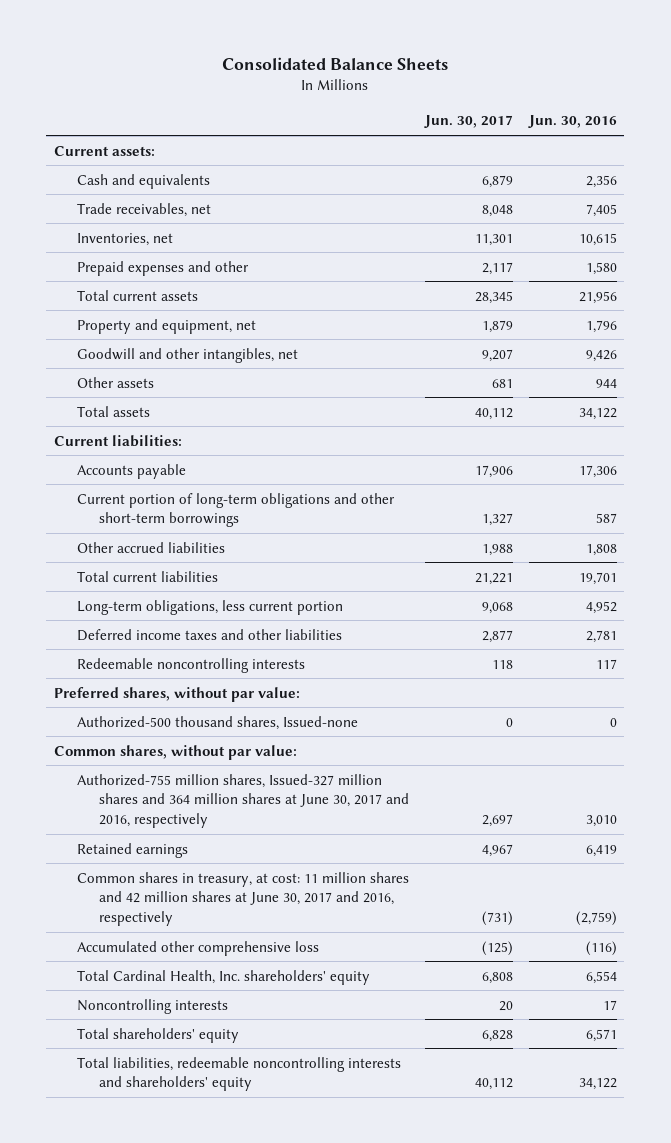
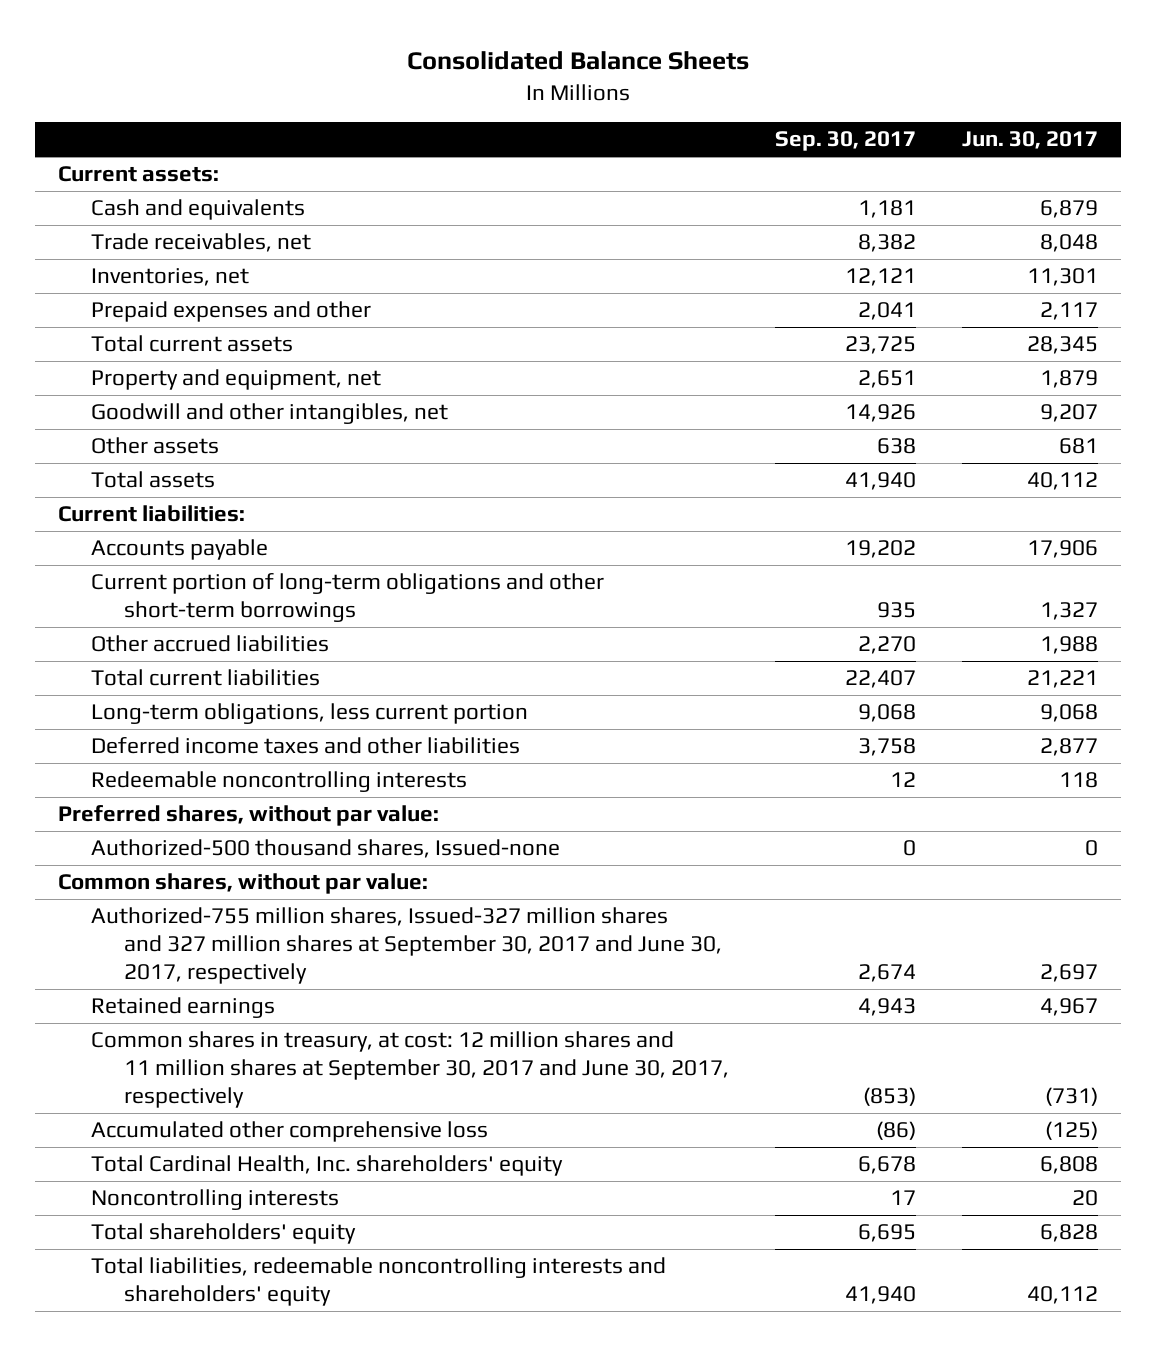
[527,115,617,129] Jun. 30, 2016 -> none
none -> [774,131,916,152] Sep. 30, 2017
[76,773,410,828] Authorized-755 million shares, Issued-327 million shares and 364 million shares at June 30, 2017 and 2016, respectively -> [90,907,722,985] Authorized-755 million shares, Issued-327 million shares and 327 million shares at September 30, 2017 and June 30, 2017, respectively
[76,871,409,926] Common shares in treasury, at cost: 11 million shares and 42 million shares at June 30, 2017 and 2016, respectively -> [90,1031,729,1109] Common shares in treasury, at cost: 12 million shares and 11 million shares at September 30, 2017 and June 30, 2017, respectively

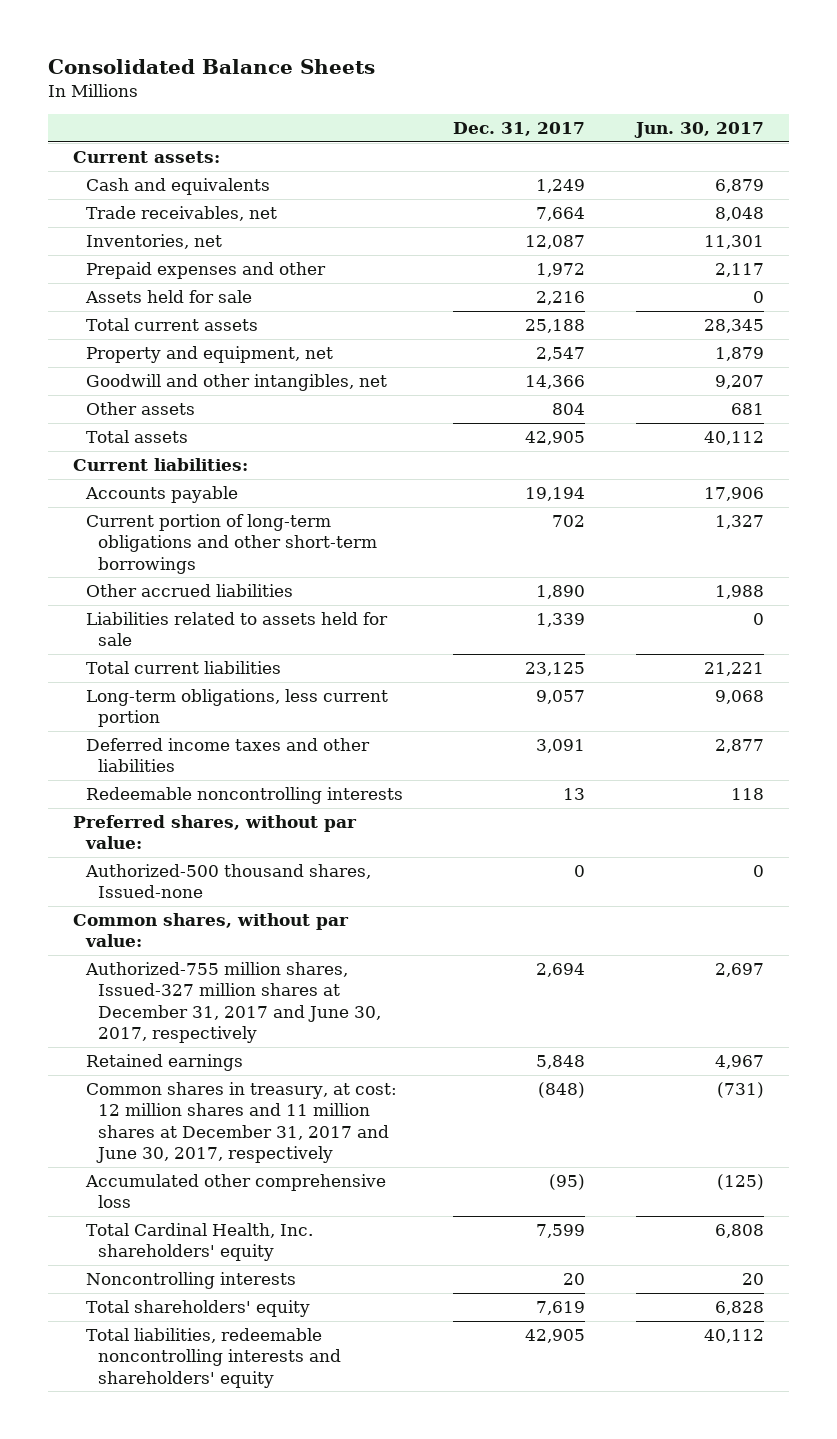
[774,131,916,152] Sep. 30, 2017 -> none
none -> [453,122,586,137] Dec. 31, 2017
none -> [84,290,252,304] Assets held for sale
none -> [85,612,388,647] Liabilities related to assets held for sale
[90,907,722,985] Authorized-755 million shares, Issued-327 million shares and 327 million shares at September 30, 2017 and June 30, 2017, respectively -> [84,962,382,1043] Authorized-755 million shares, Issued-327 million shares at December 31, 2017 and June 30, 2017, respectively
[90,1031,729,1109] Common shares in treasury, at cost: 12 million shares and 11 million shares at September 30, 2017 and June 30, 2017, respectively -> [85,1082,397,1163] Common shares in treasury, at cost: 12 million shares and 11 million shares at December 31, 2017 and June 30, 2017, respectively

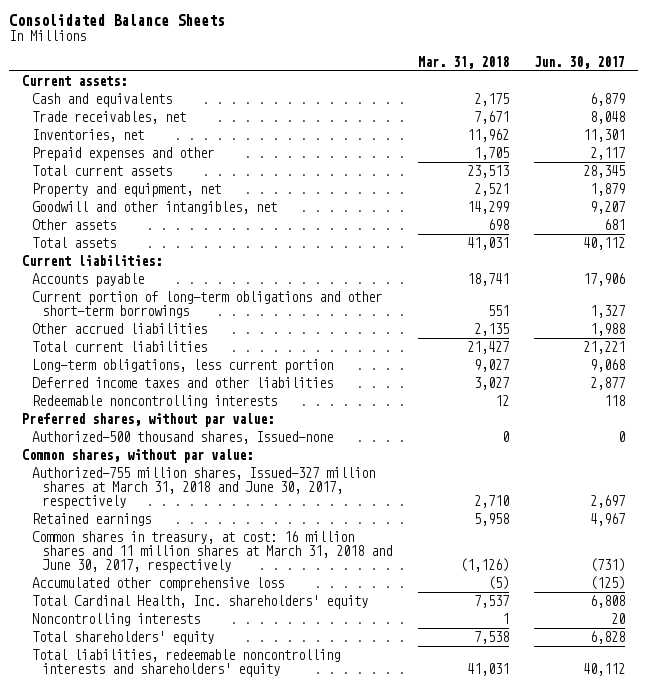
[453,122,586,137] Dec. 31, 2017 -> none
none -> [417,55,509,69] Mar. 31, 2018
[84,290,252,304] Assets held for sale -> none
[85,612,388,647] Liabilities related to assets held for sale -> none
[84,962,382,1043] Authorized-755 million shares, Issued-327 million shares at December 31, 2017 and June 30, 2017, respectively -> [32,467,376,510] Authorized-755 million shares, Issued-327 million shares at March 31, 2018 and June 30, 2017, respectively
[85,1082,397,1163] Common shares in treasury, at cost: 12 million shares and 11 million shares at December 31, 2017 and June 30, 2017, respectively -> [32,531,393,574] Common shares in treasury, at cost: 16 million shares and 11 million shares at March 31, 2018 and June 30, 2017, respectively

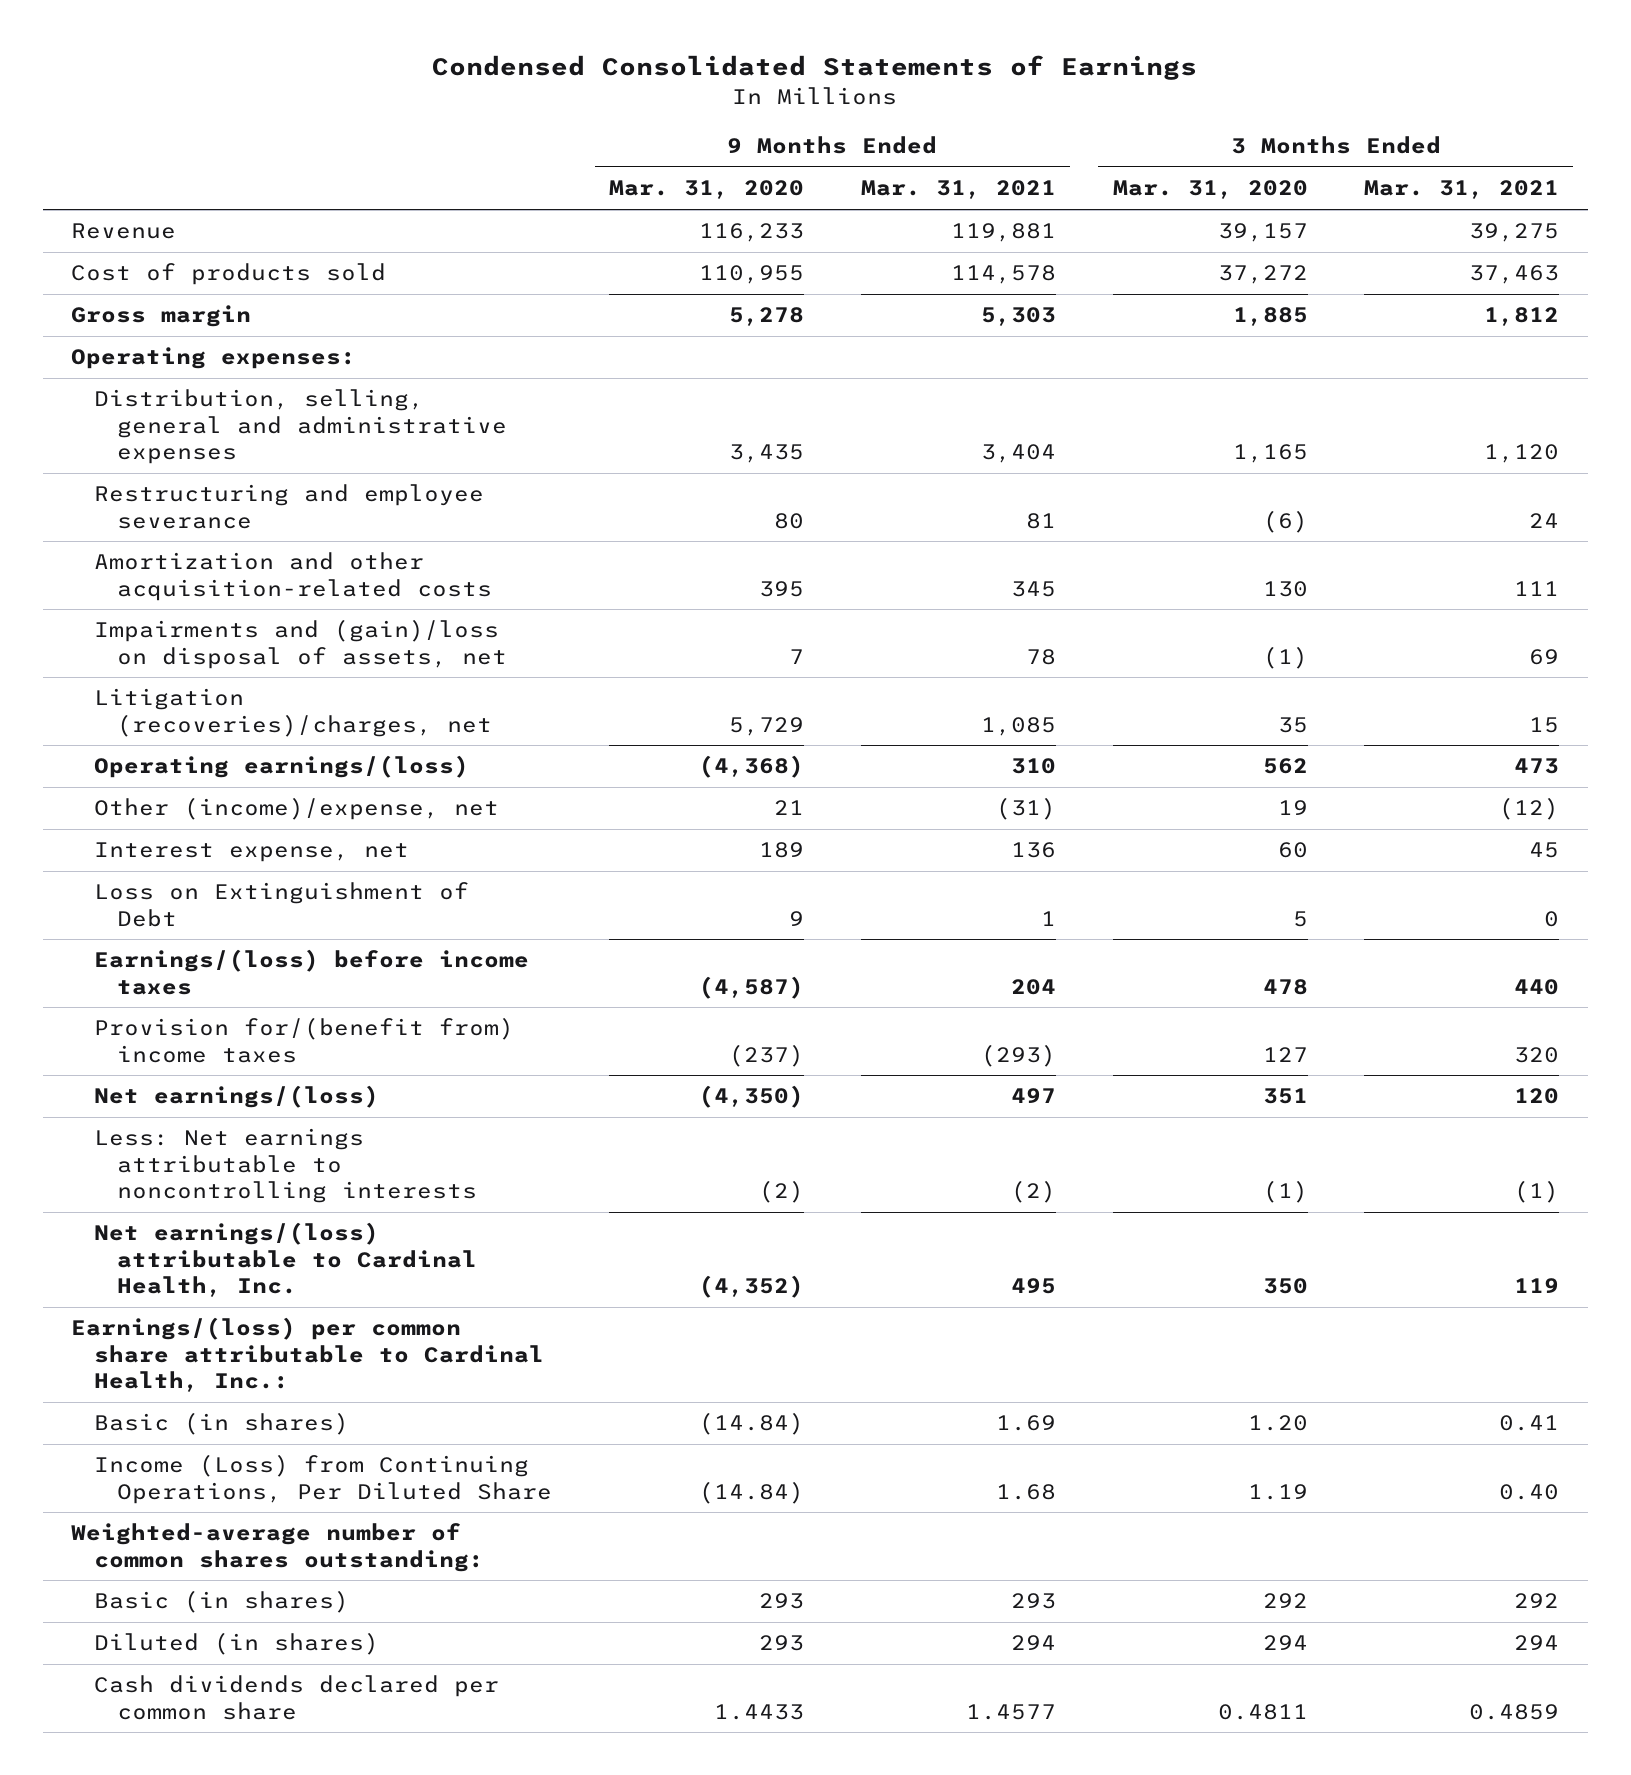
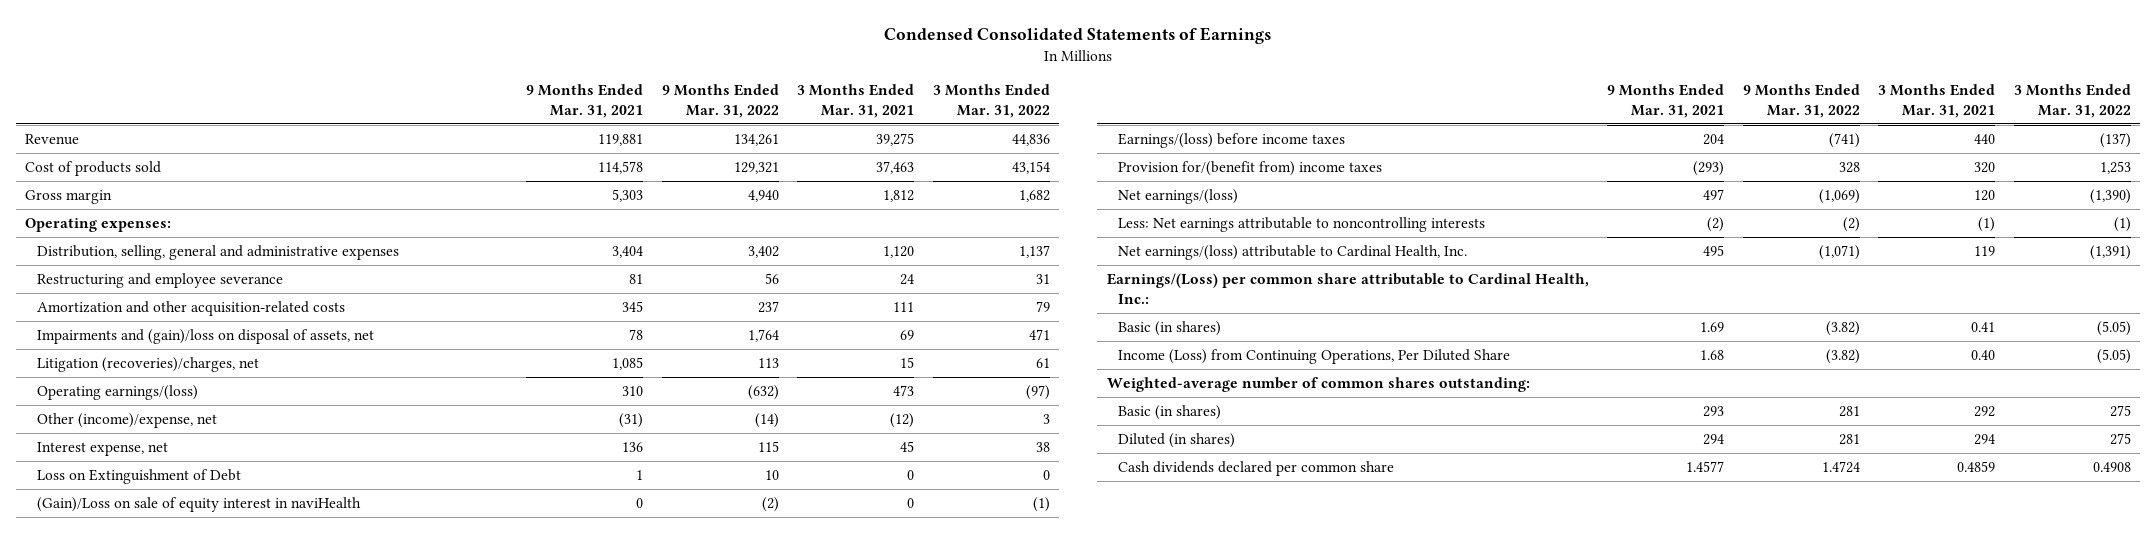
[609,180,805,200] Mar. 31, 2020 -> none
[1112,180,1308,200] Mar. 31, 2020 -> none
none -> [661,84,779,119] 9 Months Ended Mar. 31, 2022
none -> [932,84,1050,119] 3 Months Ended Mar. 31, 2022
none -> [36,496,361,512] (Gain)/Loss on sale of equity interest in naviHealth
[71,1317,545,1392] Earnings/(loss) per common share attributable to Cardinal Health, Inc.: -> [1106,272,1589,304] Earnings/(Loss) per common share attributable to Cardinal Health, Inc.:

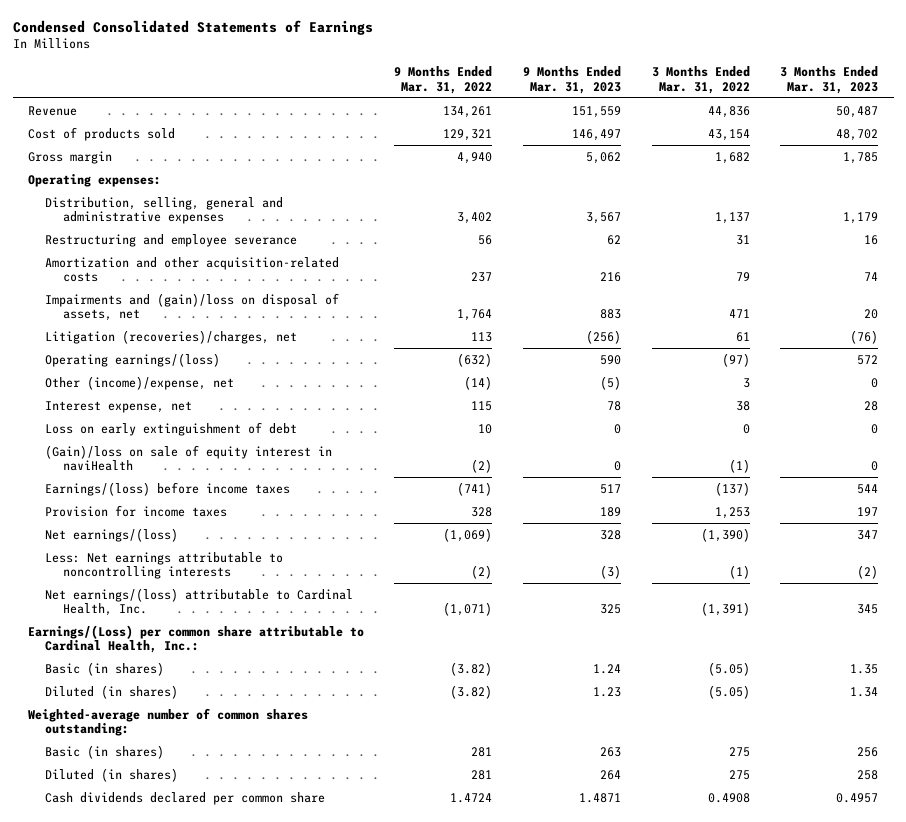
[525,84,643,119] 9 Months Ended Mar. 31, 2021 -> none
[797,84,915,119] 3 Months Ended Mar. 31, 2021 -> none
none -> [523,66,622,94] 9 Months Ended Mar. 31, 2023
none -> [780,66,879,94] 3 Months Ended Mar. 31, 2023
[36,468,241,484] Loss on Extinguishment of Debt -> [45,421,298,436] Loss on early extinguishment of debt
[36,496,361,512] (Gain)/Loss on sale of equity interest in naviHealth -> [45,444,333,472] (Gain)/loss on sale of equity interest in naviHealth
[1118,160,1383,176] Provision for/(benefit from) income taxes -> [45,504,228,517] Provision for income taxes
[1118,348,1511,364] Income (Loss) from Continuing Operations, Per Diluted Share -> [45,684,179,699] Diluted (in shares)

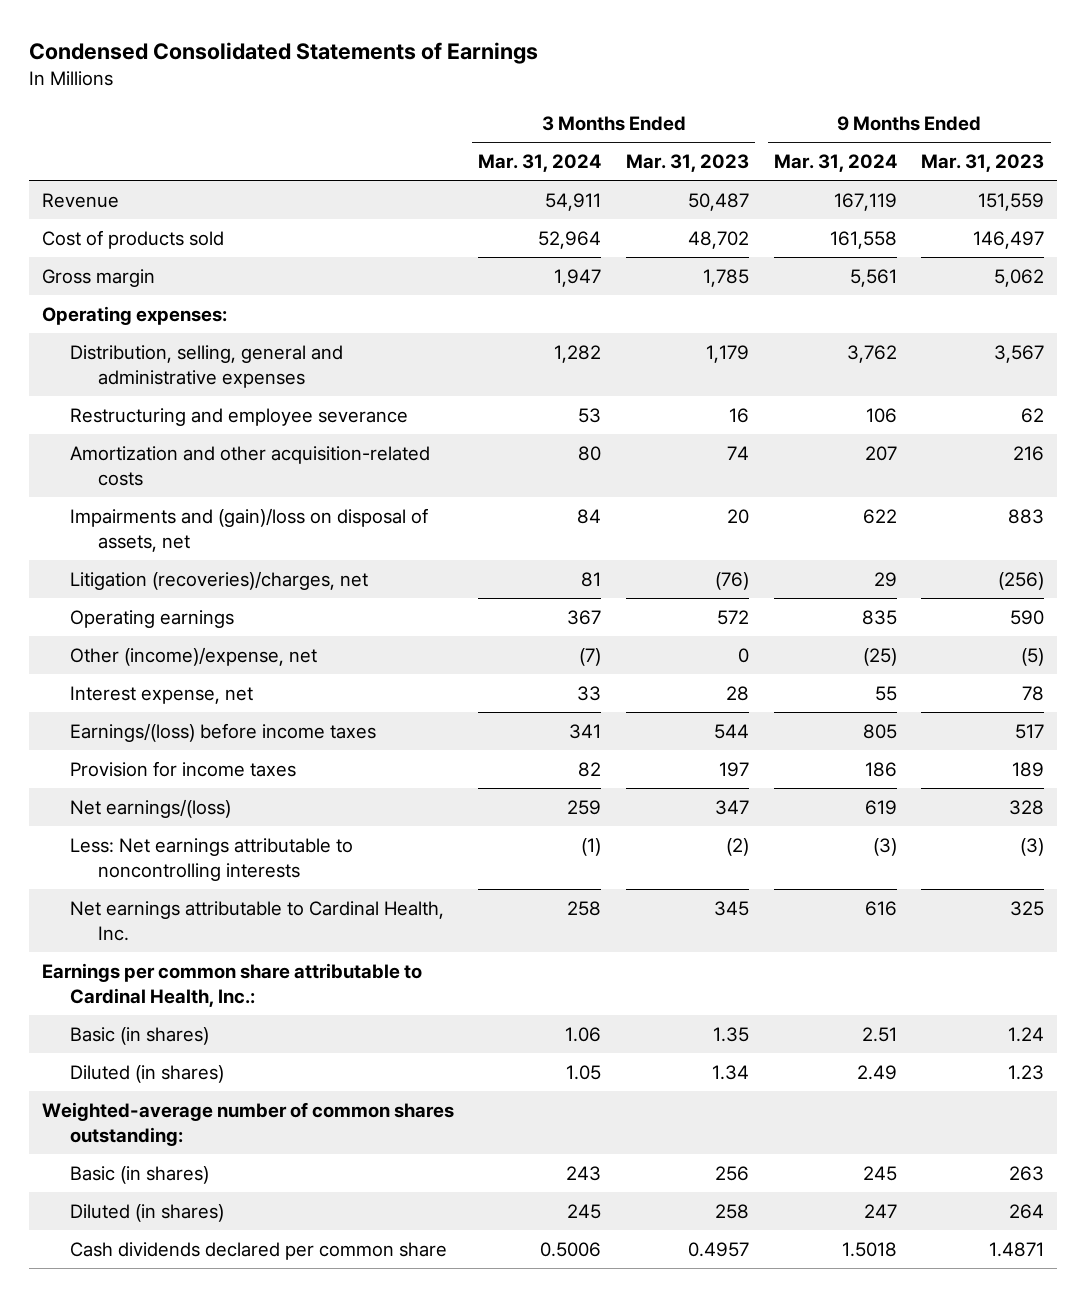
[394,66,493,94] 9 Months Ended Mar. 31, 2022 -> none
[651,66,750,94] 3 Months Ended Mar. 31, 2022 -> none
none -> [478,154,602,173] Mar. 31, 2024
none -> [773,154,897,173] Mar. 31, 2024
[45,352,221,367] Operating earnings/(loss) -> [69,609,234,628] Operating earnings
[45,421,298,436] Loss on early extinguishment of debt -> none
[45,444,333,472] (Gain)/loss on sale of equity interest in naviHealth -> none
[45,587,354,617] Net earnings/(loss) attributable to Cardinal Health, Inc. -> [69,900,444,941] Net earnings attributable to Cardinal Health, Inc.
[27,624,364,654] Earnings/(Loss) per common share attributable to Cardinal Health, Inc.: -> [41,962,422,1007] Earnings per common share attributable to Cardinal Health, Inc.:

